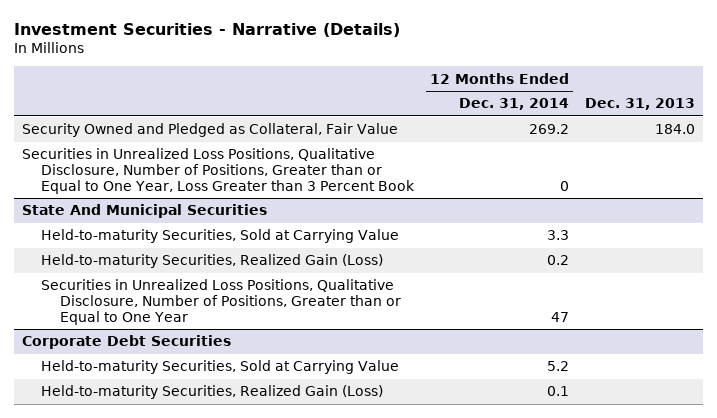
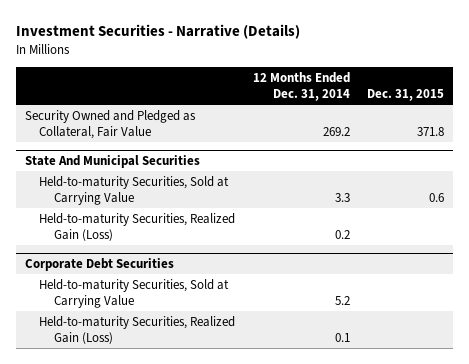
[585,98,696,111] Dec. 31, 2013 -> none
none -> [367,88,445,101] Dec. 31, 2015
[22,148,416,194] Securities in Unrealized Loss Positions, Qualitative Disclosure, Number of Positions, Greater than or Equal to One Year, Loss Greater than 3 Percent Book -> none
[41,279,402,325] Securities in Unrealized Loss Positions, Qualitative Disclosure, Number of Positions, Greater than or Equal to One Year -> none

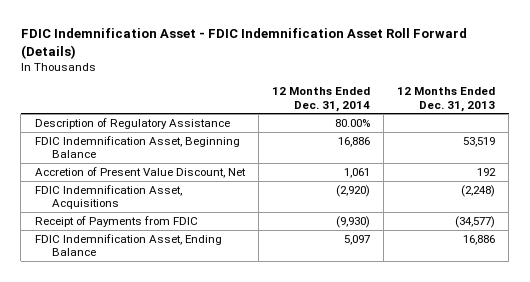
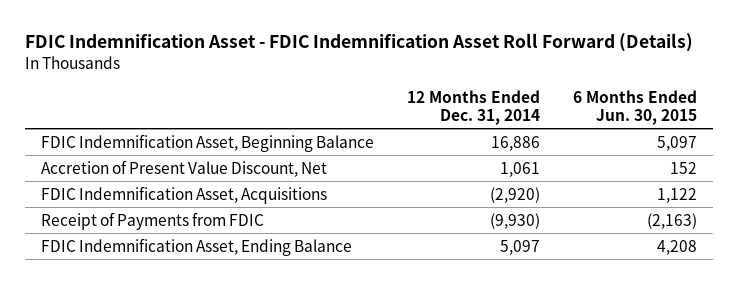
[397,87,496,112] 12 Months Ended Dec. 31, 2013 -> none
none -> [572,90,697,126] 6 Months Ended Jun. 30, 2015
[34,117,230,129] Description of Regulatory Assistance -> none

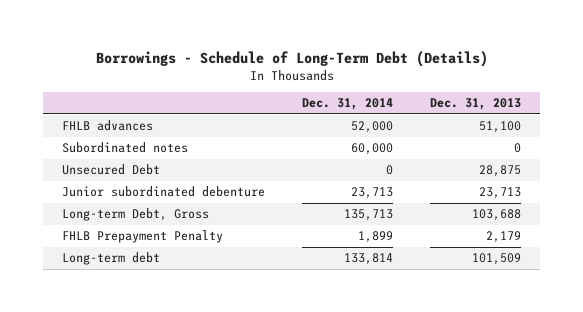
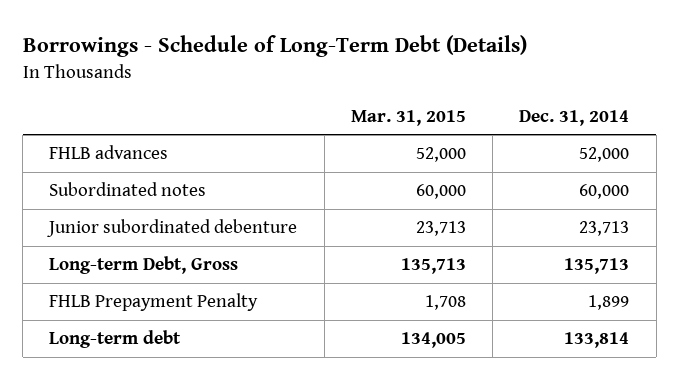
[430,98,522,111] Dec. 31, 2013 -> none
none -> [350,109,466,126] Mar. 31, 2015
[61,164,160,176] Unsecured Debt -> none

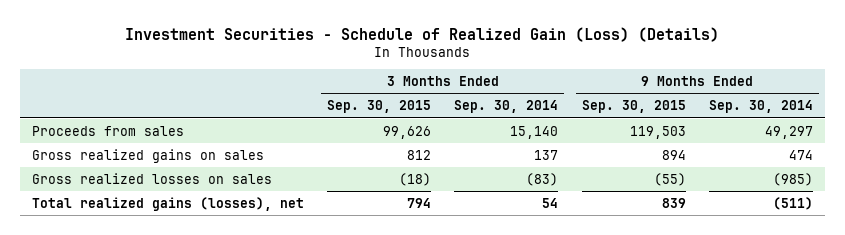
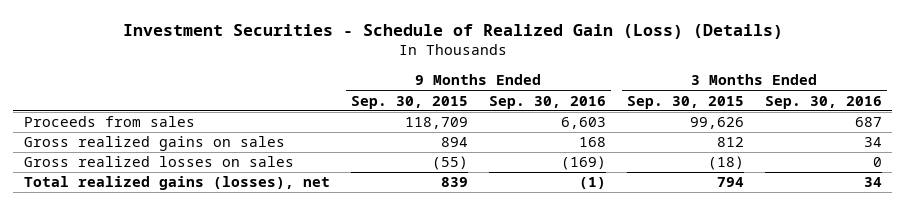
[454,100,559,114] Sep. 30, 2014 -> none
[708,100,813,114] Sep. 30, 2014 -> none
none -> [488,95,606,109] Sep. 30, 2016
none -> [764,95,882,109] Sep. 30, 2016
[629,125,686,139] 119,503 -> [404,117,468,130] 118,709

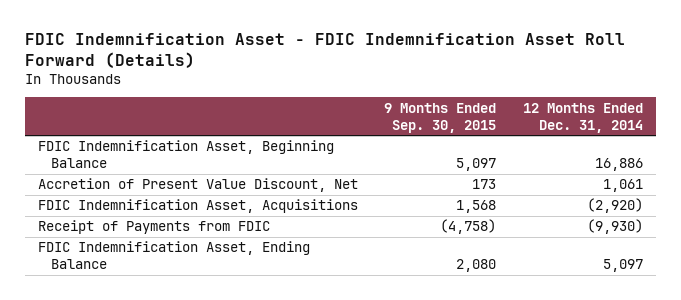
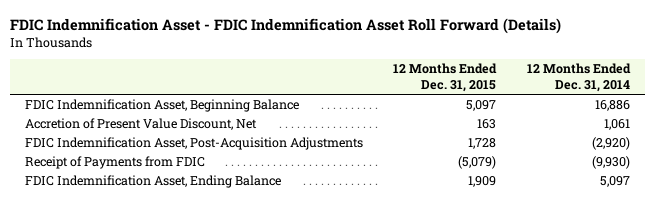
[384,102,497,133] 9 Months Ended Sep. 30, 2015 -> none
none -> [393,63,498,93] 12 Months Ended Dec. 31, 2015
[37,199,358,214] FDIC Indemnification Asset, Acquisitions -> [25,137,364,151] FDIC Indemnification Asset, Post-Acquisition Adjustments

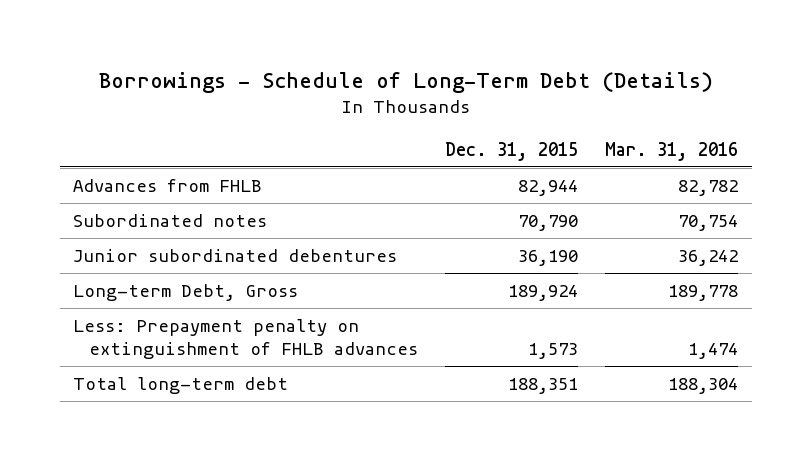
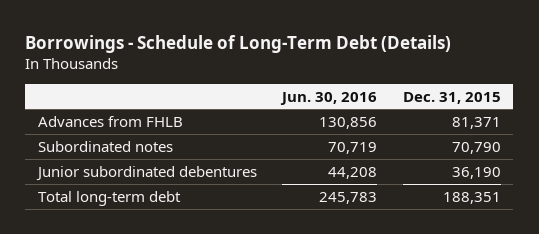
[605,141,739,161] Mar. 31, 2016 -> none
none -> [280,91,378,105] Jun. 30, 2016
[518,179,579,196] 82,944 -> [451,116,501,129] 81,371
[73,283,299,301] Long-term Debt, Gross -> none
[73,318,418,360] Less: Prepayment penalty on extinguishment of FHLB advances -> none

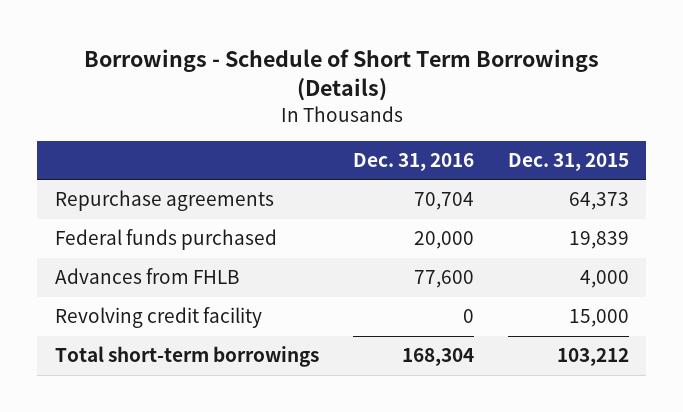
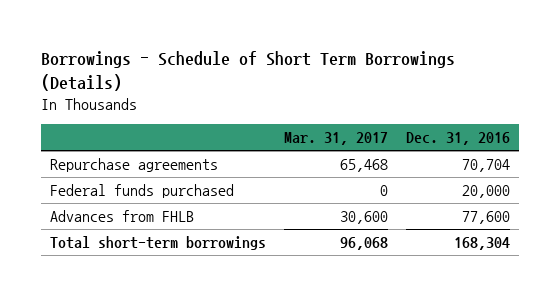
[507,152,629,171] Dec. 31, 2015 -> none
none -> [283,132,388,146] Mar. 31, 2017
[54,307,262,329] Revolving credit facility -> none

